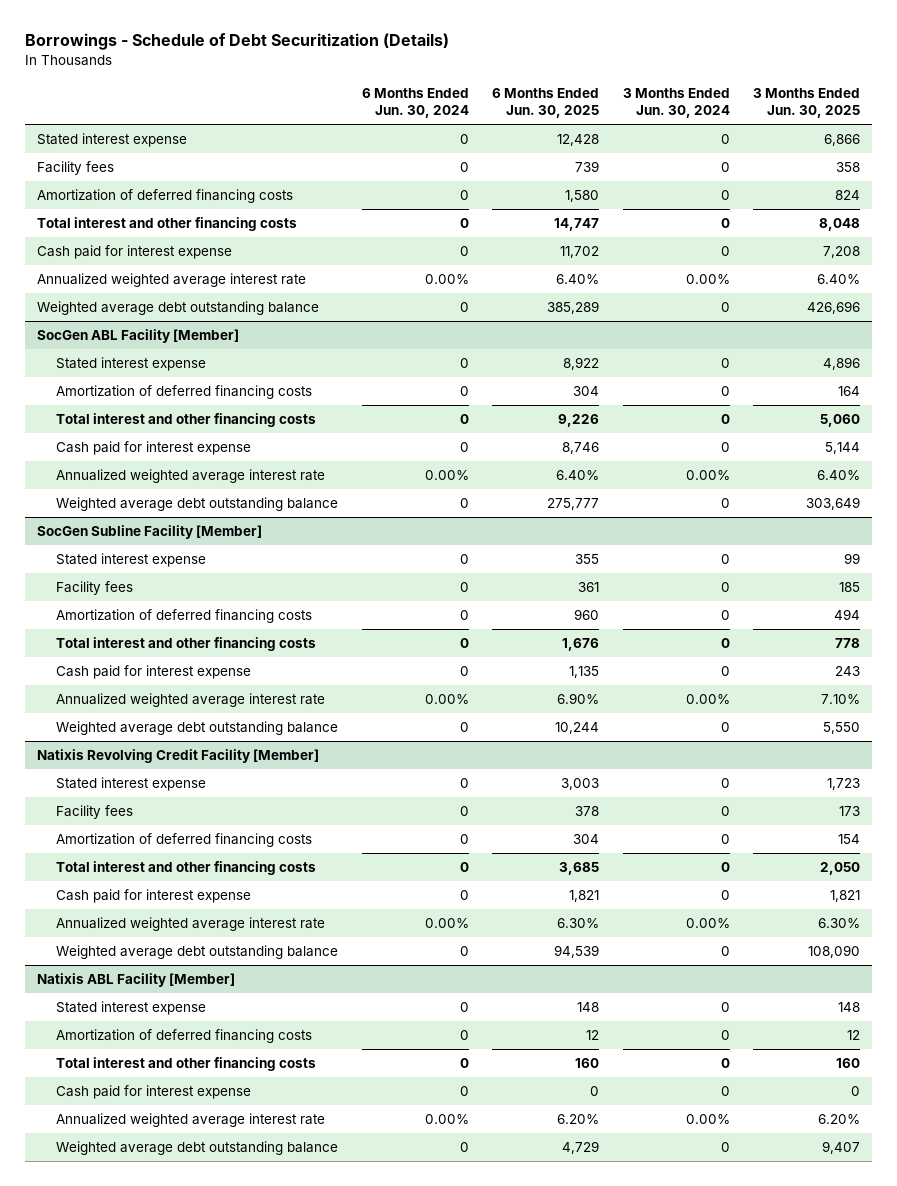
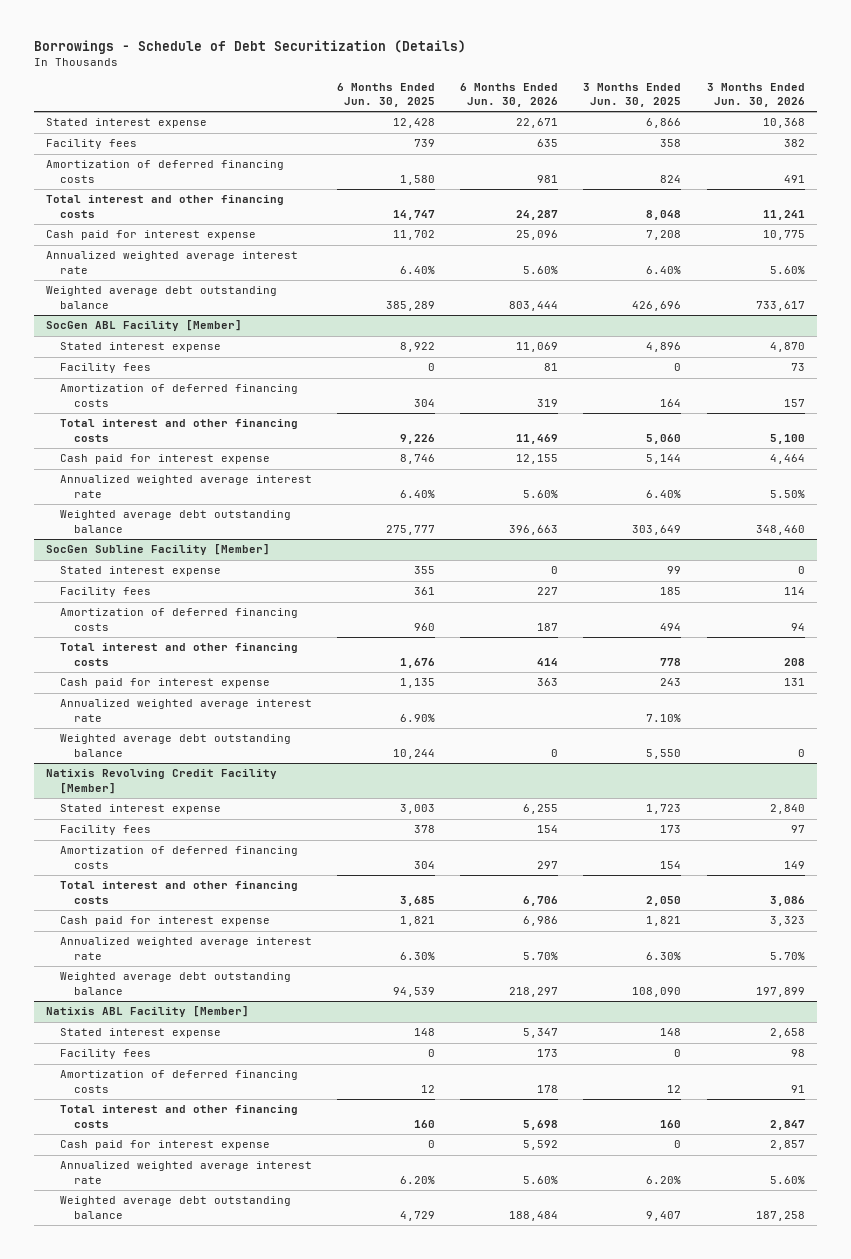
[361,87,469,119] 6 Months Ended Jun. 30, 2024 -> none
[622,87,730,119] 3 Months Ended Jun. 30, 2024 -> none
none -> [460,82,559,108] 6 Months Ended Jun. 30, 2026
none -> [706,82,805,108] 3 Months Ended Jun. 30, 2026
none -> [60,363,152,374] Facility fees
none -> [60,1049,152,1060] Facility fees

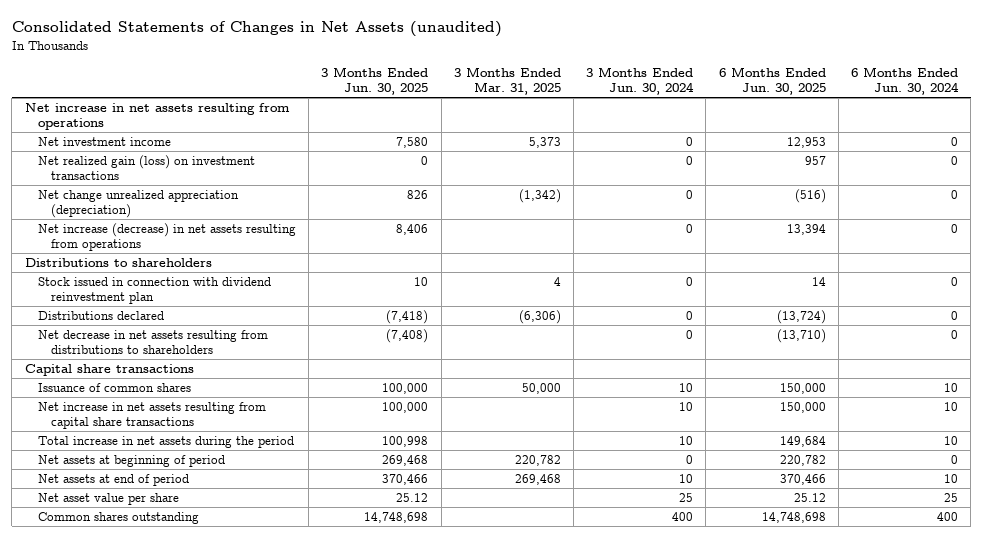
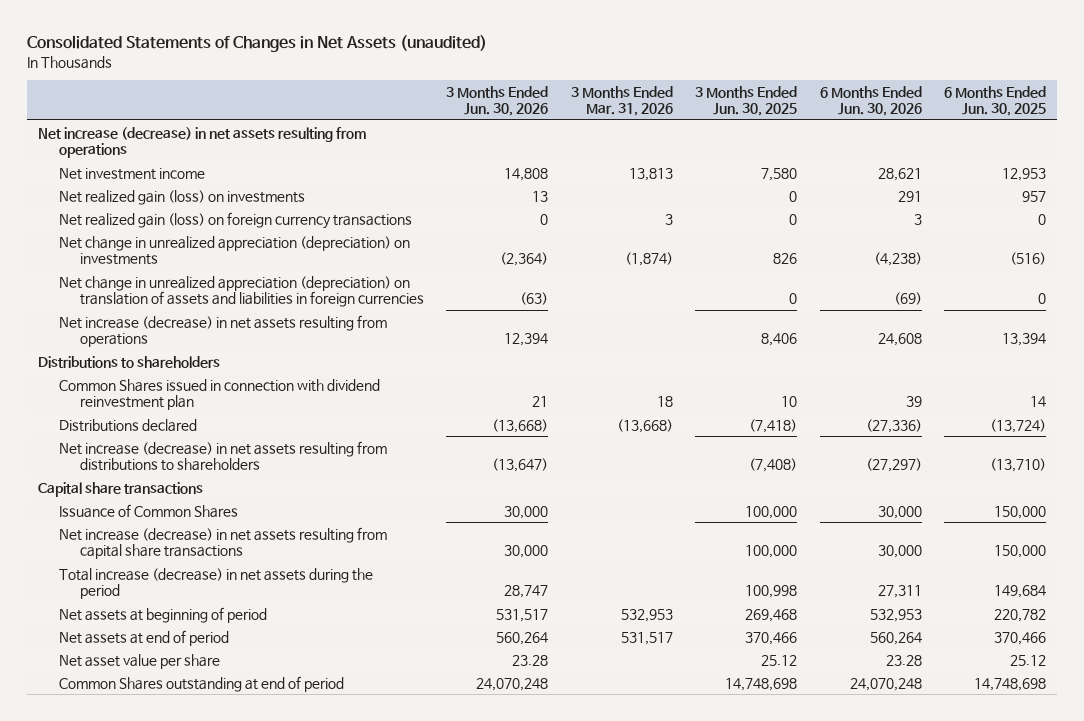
[453,66,561,95] 3 Months Ended Mar. 31, 2025 -> none
[586,66,695,95] 3 Months Ended Jun. 30, 2024 -> none
[851,66,960,95] 6 Months Ended Jun. 30, 2024 -> none
none -> [446,85,549,117] 3 Months Ended Jun. 30, 2026
none -> [570,85,673,117] 3 Months Ended Mar. 31, 2026
none -> [819,85,922,117] 6 Months Ended Jun. 30, 2026
[24,103,290,131] Net increase in net assets resulting from operations -> [37,126,366,158] Net increase (decrease) in net assets resulting from operations
[37,155,255,181] Net realized gain (loss) on investment transactions -> [58,189,305,205] Net realized gain (loss) on investments
none -> [58,211,412,229] Net realized gain (loss) on foreign currency transactions
[37,190,239,219] Net change unrealized appreciation (depreciation) -> [58,235,410,265] Net change in unrealized appreciation (depreciation) on investments
none -> [58,275,424,307] Net change in unrealized appreciation (depreciation) on translation of assets and liabilities in foreign currencies
[37,277,271,305] Stock issued in connection with dividend reinvestment plan -> [58,378,380,410] Common Shares issued in connection with dividend reinvestment plan
[37,330,268,355] Net decrease in net assets resulting from distributions to shareholders -> [58,440,387,471] Net increase (decrease) in net assets resulting from distributions to shareholders
[37,383,191,393] Issuance of common shares -> [58,503,238,518] Issuance of Common Shares
[37,402,266,430] Net increase in net assets resulting from capital share transactions -> [58,526,387,559] Net increase (decrease) in net assets resulting from capital share transactions
[37,436,294,449] Total increase in net assets during the period -> [58,567,373,599] Total increase (decrease) in net assets during the period
[37,512,199,525] Common shares outstanding -> [58,675,344,692] Common Shares outstanding at end of period

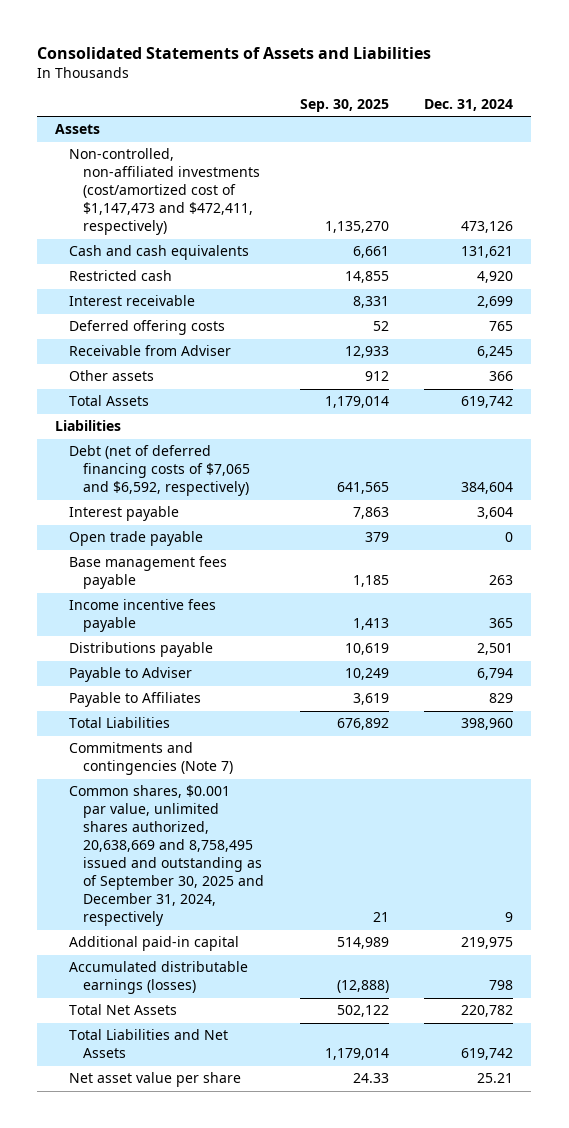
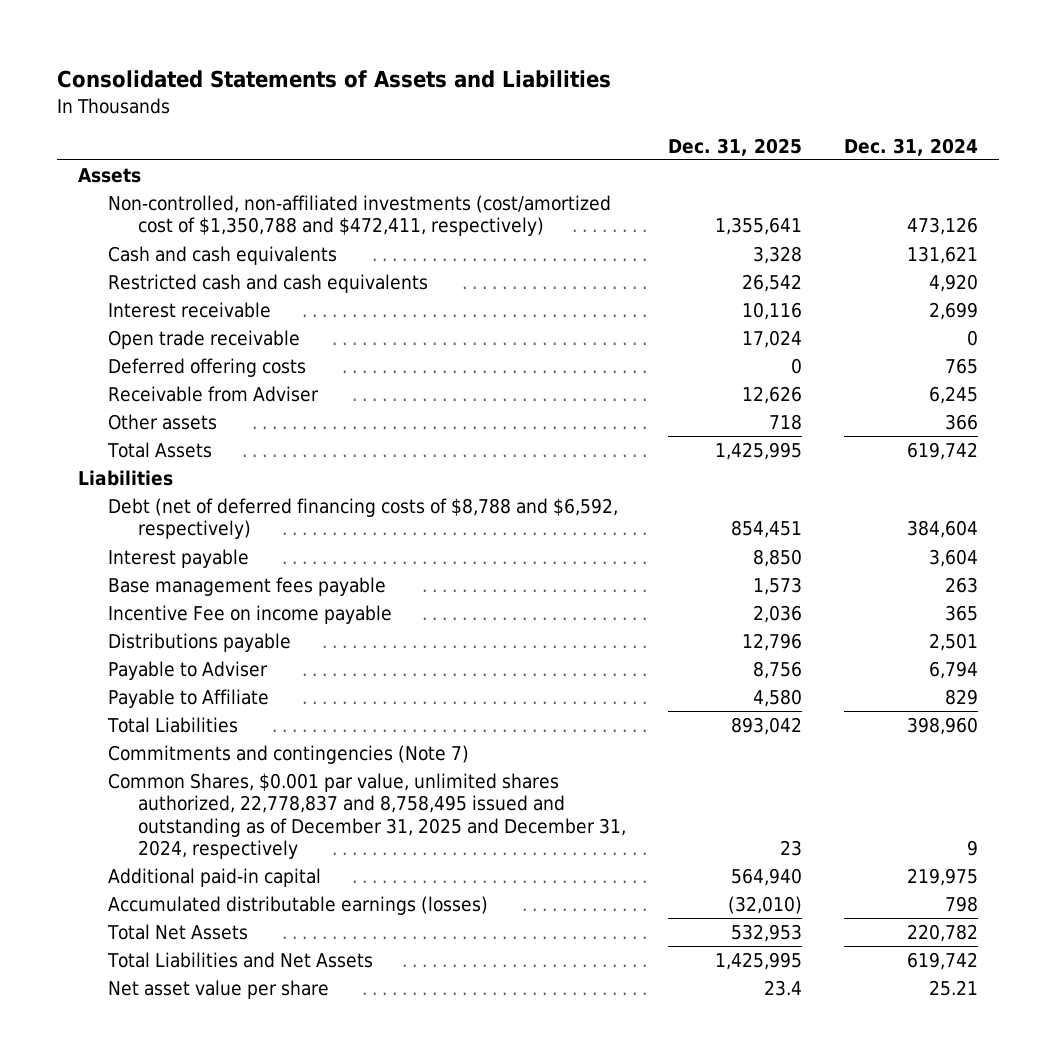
[299,99,389,113] Sep. 30, 2025 -> none
none -> [667,137,802,156] Dec. 31, 2025
[69,148,261,236] Non-controlled, non-affiliated investments (cost/amortized cost of $1,147,473 and $472,411, respectively) -> [108,195,612,237] Non-controlled, non-affiliated investments (cost/amortized cost of $1,350,788 and $472,411, respectively)
[69,270,173,282] Restricted cash -> [108,274,429,294] Restricted cash and cash equivalents
none -> [108,330,301,350] Open trade receivable
[69,445,251,497] Debt (net of deferred financing costs of $7,065 and $6,592, respectively) -> [108,498,619,540] Debt (net of deferred financing costs of $8,788 and $6,592, respectively)
[69,531,204,547] Open trade payable -> none
[69,599,217,633] Income incentive fees payable -> [108,605,393,625] Incentive Fee on income payable
[69,692,202,708] Payable to Affiliates -> [108,689,270,709] Payable to Affiliate
[69,785,265,927] Common shares, $0.001 par value, unlimited shares authorized, 20,638,669 and 8,758,495 issued and outstanding as of September 30, 2025 and December 31, 2024, respectively -> [108,773,626,859] Common Shares, $0.001 par value, unlimited shares authorized, 22,778,837 and 8,758,495 issued and outstanding as of December 31, 2025 and December 31, 2024, respectively

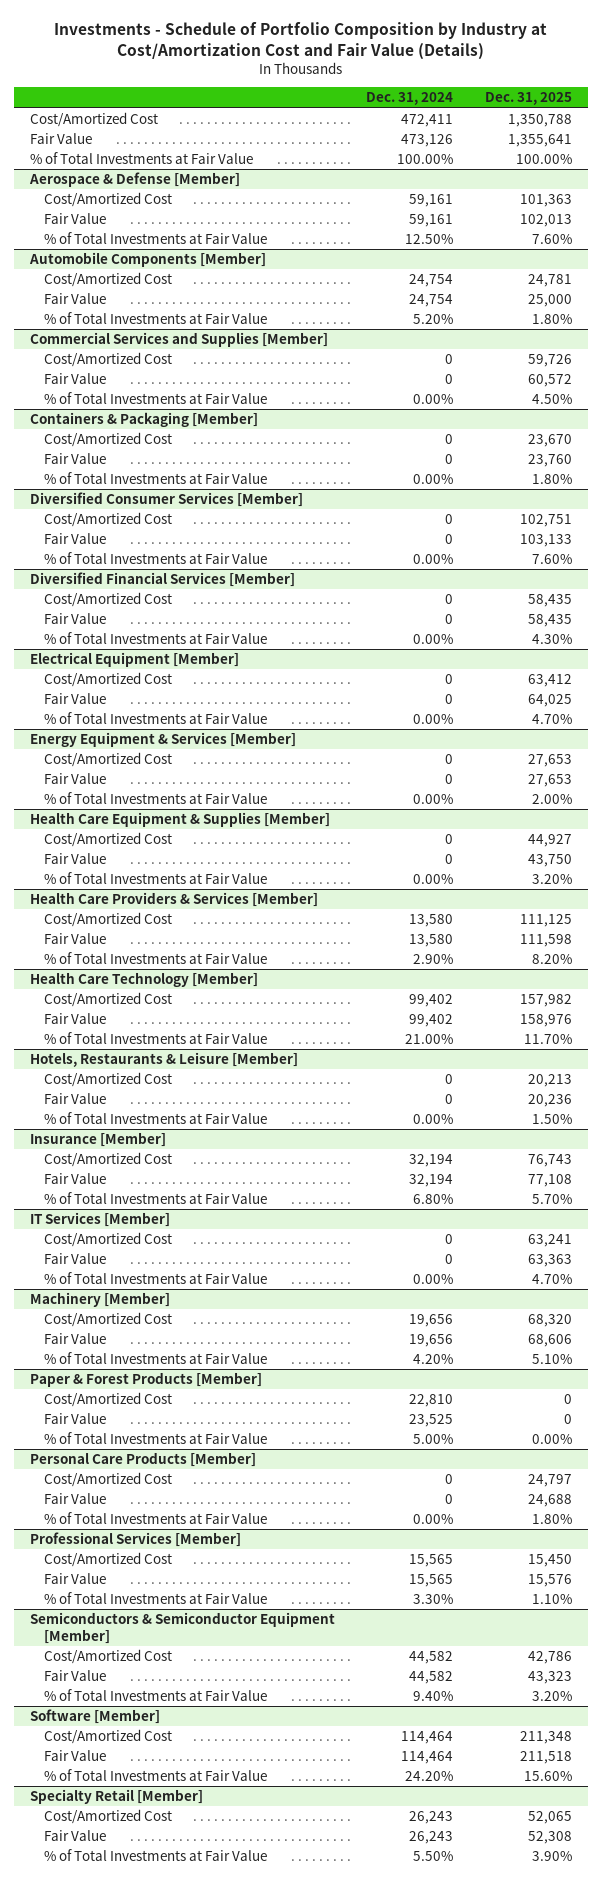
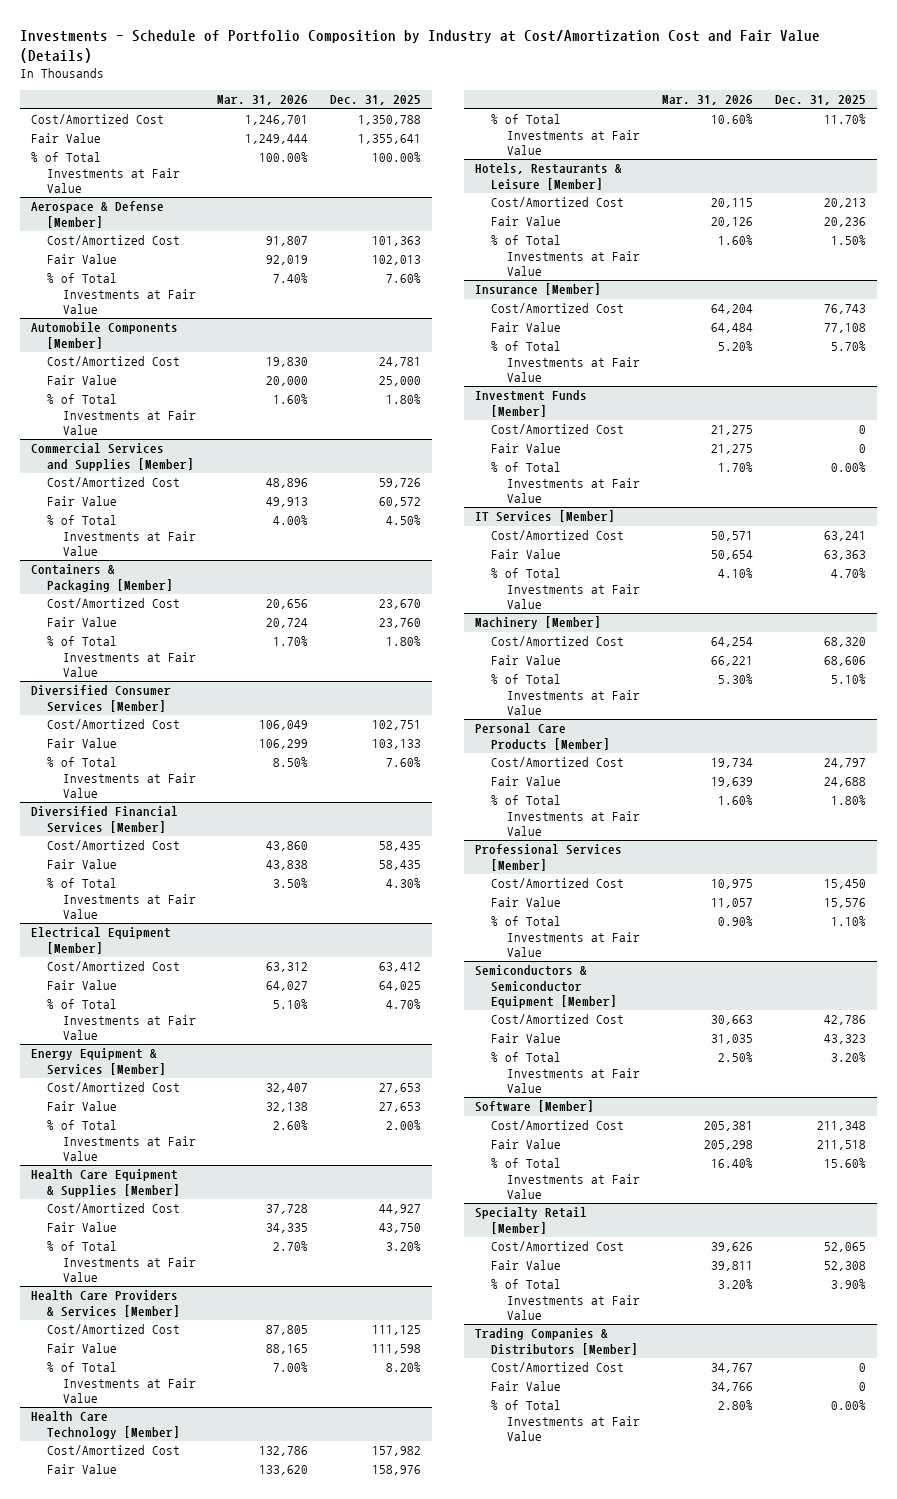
[366,92,454,106] Dec. 31, 2024 -> none
none -> [217,95,309,106] Mar. 31, 2026
none -> [475,390,588,417] Investment Funds [Member]
none -> [491,424,625,435] Cost/Amortized Cost
none -> [491,443,562,454] Fair Value
none -> [491,462,641,503] % of Total Investments at Fair Value
[30,1372,263,1388] Paper & Forest Products [Member] -> none
[44,1392,173,1408] Cost/Amortized Cost -> none
[44,1413,107,1425] Fair Value -> none
[44,1432,268,1445] % of Total Investments at Fair Value -> none
none -> [475,1328,639,1355] Trading Companies & Distributors [Member]
none -> [491,1362,625,1373] Cost/Amortized Cost
none -> [491,1381,562,1392] Fair Value
none -> [491,1400,641,1441] % of Total Investments at Fair Value

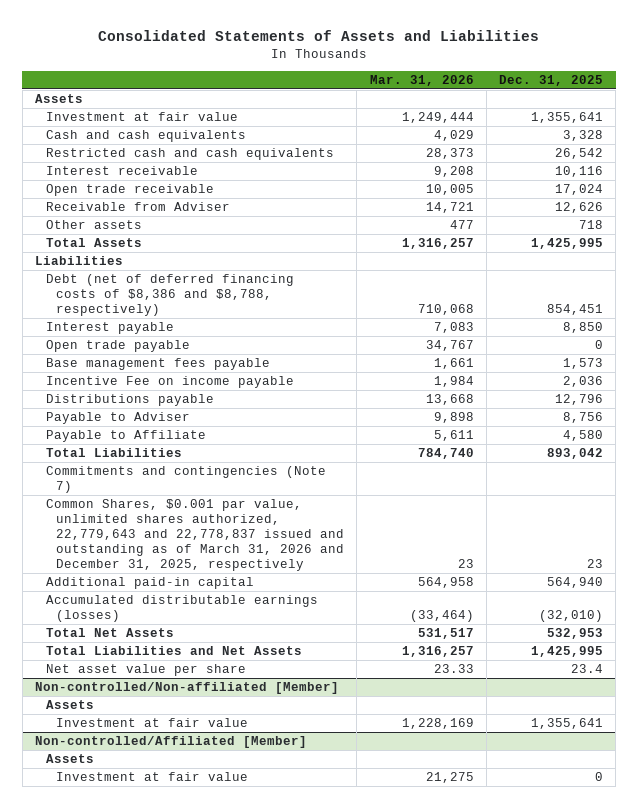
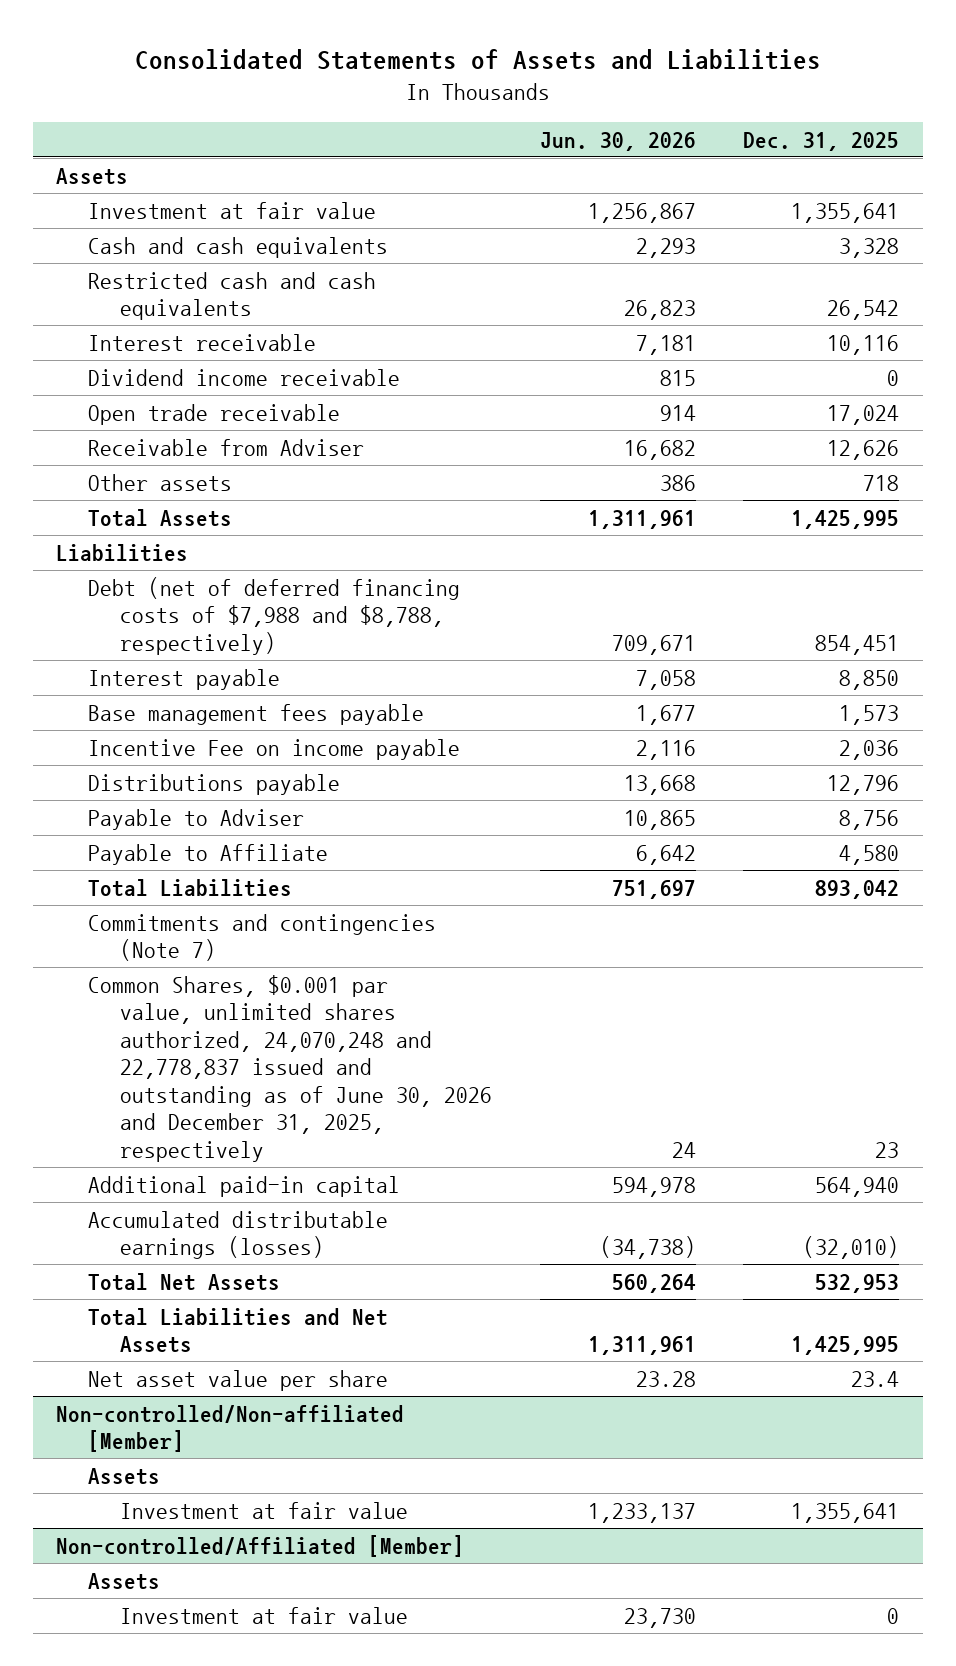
[369,74,474,86] Mar. 31, 2026 -> none
none -> [539,131,696,151] Jun. 30, 2026
none -> [88,368,401,386] Dividend income receivable
[45,274,294,316] Debt (net of deferred financing costs of $8,386 and $8,788, respectively) -> [88,576,461,655] Debt (net of deferred financing costs of $7,988 and $8,788, respectively)
[45,340,190,353] Open trade payable -> none
[45,499,345,571] Common Shares, $0.001 par value, unlimited shares authorized, 22,779,643 and 22,778,837 issued and outstanding as of March 31, 2026 and December 31, 2025, respectively -> [88,974,493,1162] Common Shares, $0.001 par value, unlimited shares authorized, 24,070,248 and 22,778,837 issued and outstanding as of June 30, 2026 and December 31, 2025, respectively

